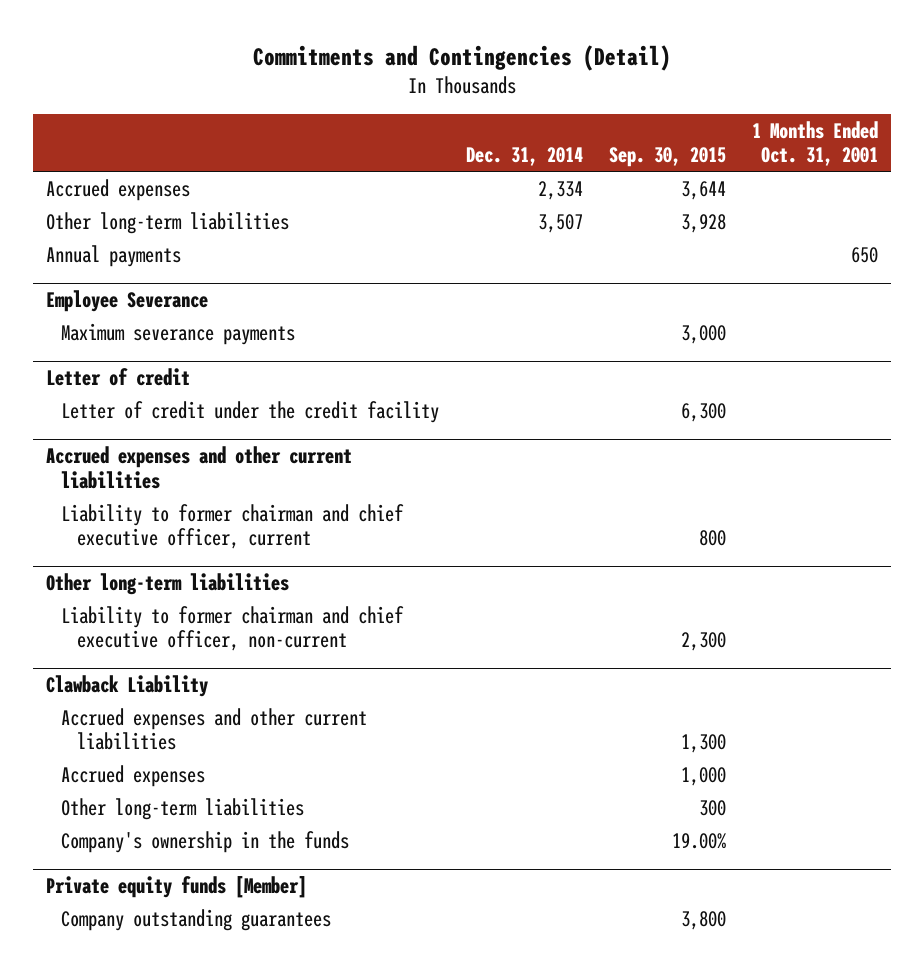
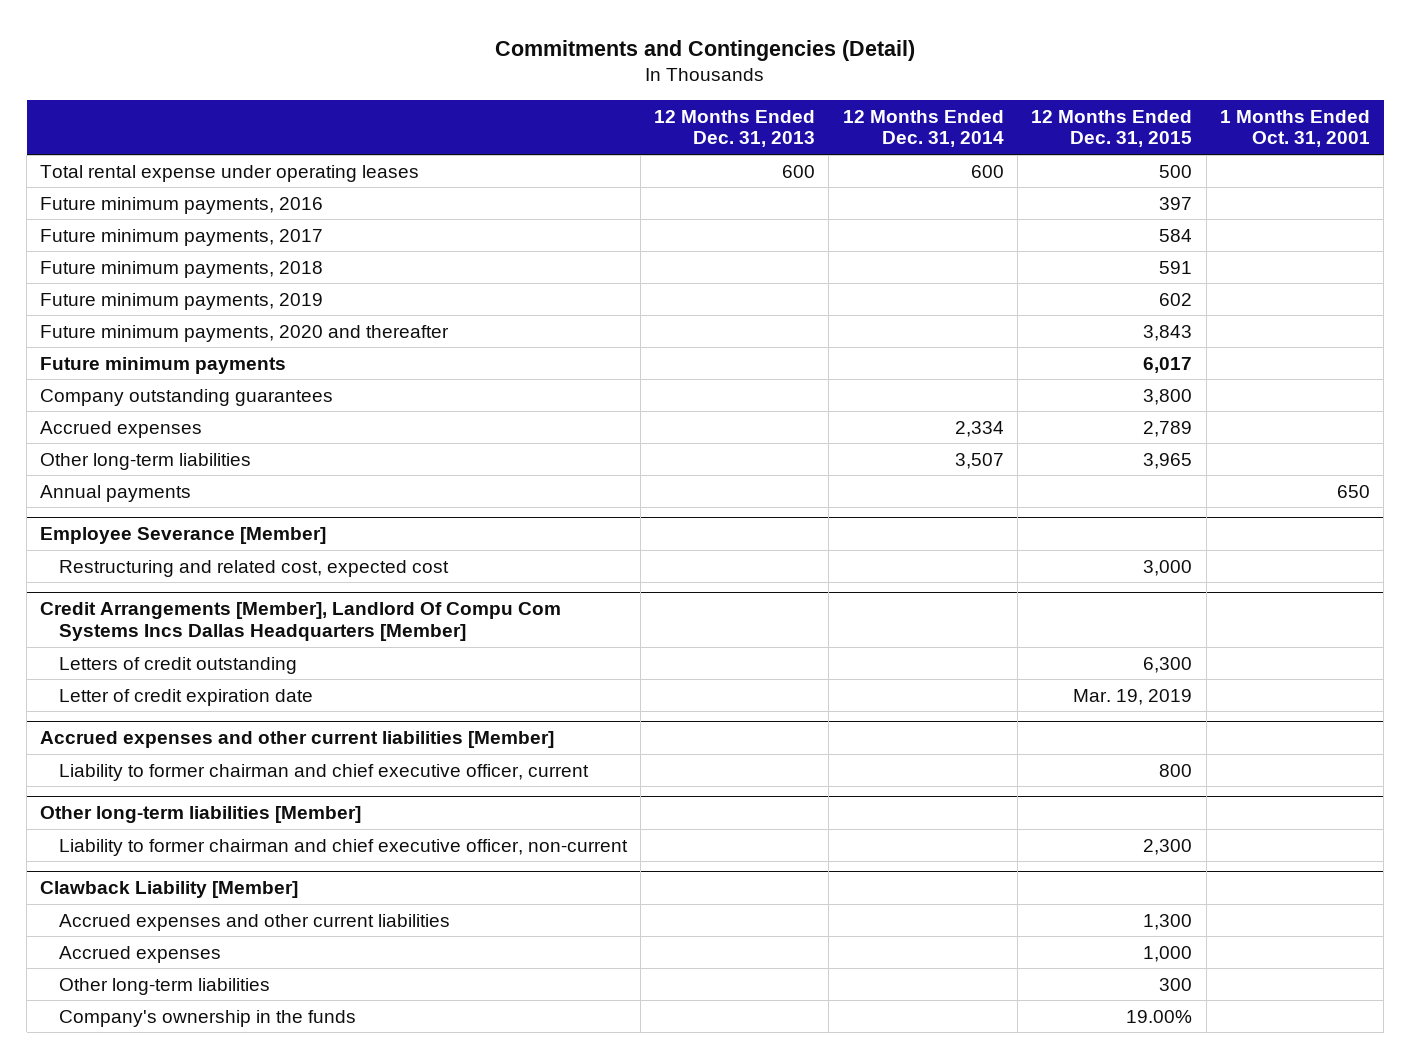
[465,147,583,167] Dec. 31, 2014 -> none
[608,147,726,168] Sep. 30, 2015 -> none
none -> [654,109,816,148] 12 Months Ended Dec. 31, 2013
none -> [842,109,1004,148] 12 Months Ended Dec. 31, 2014
none -> [1031,109,1193,148] 12 Months Ended Dec. 31, 2015
none -> [40,164,420,182] Total rental expense under operating leases
none -> [40,196,324,214] Future minimum payments, 2016
none -> [40,228,324,246] Future minimum payments, 2017
none -> [40,260,324,278] Future minimum payments, 2018
none -> [40,292,324,310] Future minimum payments, 2019
none -> [40,324,450,342] Future minimum payments, 2020 and thereafter
none -> [40,356,287,374] Future minimum payments
none -> [40,388,334,406] Company outstanding guarantees
[46,367,191,386] Letter of credit -> none
[61,400,440,423] Letter of credit under the credit facility -> none
[46,289,209,312] Employee Severance -> [40,527,327,545] Employee Severance [Member]
[61,322,296,345] Maximum severance payments -> [58,559,449,577] Restructuring and related cost, expected cost
none -> [40,602,562,642] Credit Arrangements [Member], Landlord Of Compu Com Systems Incs Dallas Headquarters [Member]
none -> [58,656,297,674] Letters of credit outstanding
none -> [58,688,313,706] Letter of credit expiration date
[46,445,353,489] Accrued expenses and other current liabilities -> [40,731,555,749] Accrued expenses and other current liabilities [Member]
[46,572,290,595] Other long-term liabilities -> [40,806,362,824] Other long-term liabilities [Member]
[46,674,209,697] Clawback Liability -> [40,881,299,899] Clawback Liability [Member]
[46,875,308,898] Private equity funds [Member] -> none
[61,908,332,931] Company outstanding guarantees -> none

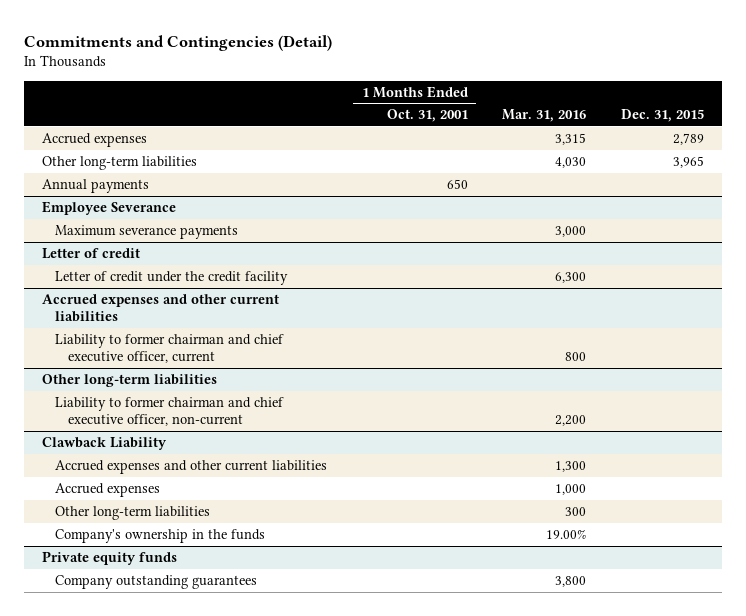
[654,109,816,148] 12 Months Ended Dec. 31, 2013 -> none
[842,109,1004,148] 12 Months Ended Dec. 31, 2014 -> none
[1031,109,1193,148] 12 Months Ended Dec. 31, 2015 -> none
none -> [502,109,587,123] Mar. 31, 2016
none -> [621,109,705,123] Dec. 31, 2015
[40,164,420,182] Total rental expense under operating leases -> none
[40,196,324,214] Future minimum payments, 2016 -> none
[40,228,324,246] Future minimum payments, 2017 -> none
[40,260,324,278] Future minimum payments, 2018 -> none
[40,292,324,310] Future minimum payments, 2019 -> none
[40,324,450,342] Future minimum payments, 2020 and thereafter -> none
[40,356,287,374] Future minimum payments -> none
[40,388,334,406] Company outstanding guarantees -> none
[40,602,562,642] Credit Arrangements [Member], Landlord Of Compu Com Systems Incs Dallas Headquarters [Member] -> none
[58,656,297,674] Letters of credit outstanding -> none
[58,688,313,706] Letter of credit expiration date -> none
[40,527,327,545] Employee Severance [Member] -> [41,201,176,216] Employee Severance
[58,559,449,577] Restructuring and related cost, expected cost -> [54,225,238,240] Maximum severance payments
none -> [41,248,140,260] Letter of credit
none -> [54,271,288,286] Letter of credit under the credit facility
[40,731,555,749] Accrued expenses and other current liabilities [Member] -> [41,294,279,323] Accrued expenses and other current liabilities
[40,806,362,824] Other long-term liabilities [Member] -> [41,374,217,388] Other long-term liabilities
[40,881,299,899] Clawback Liability [Member] -> [41,437,167,451] Clawback Liability
none -> [41,551,177,566] Private equity funds
none -> [54,575,257,590] Company outstanding guarantees

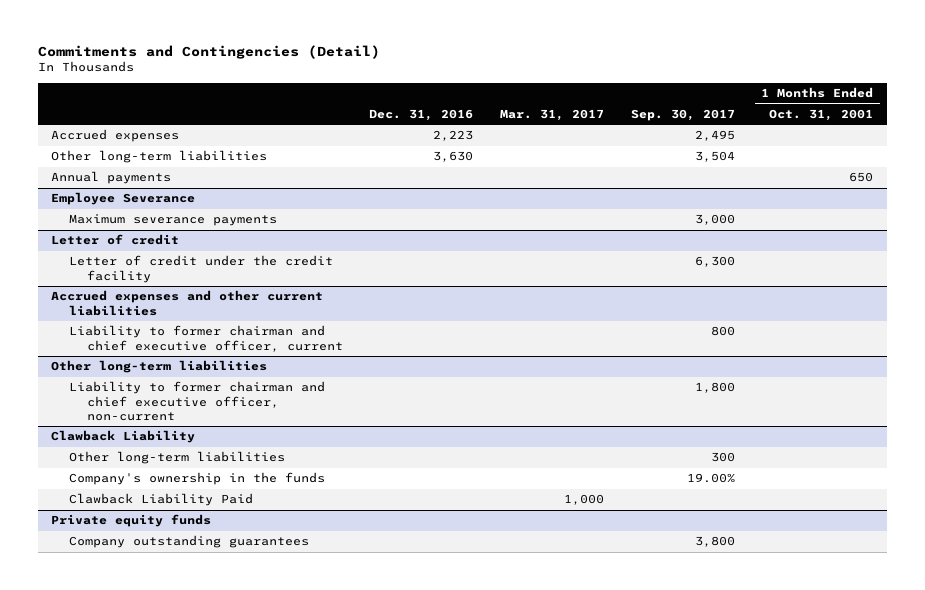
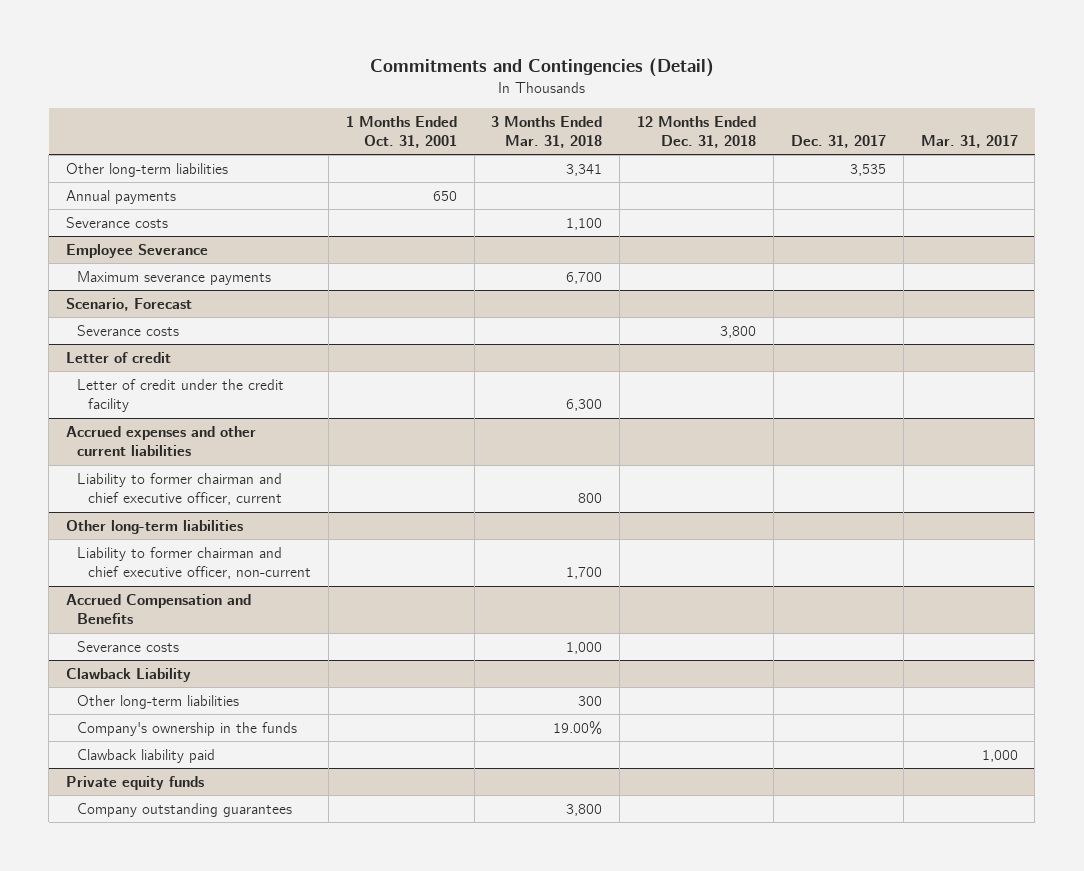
[369,108,474,121] Dec. 31, 2016 -> none
[630,108,735,121] Sep. 30, 2017 -> none
none -> [491,115,603,149] 3 Months Ended Mar. 31, 2018
none -> [637,115,757,149] 12 Months Ended Dec. 31, 2018
none -> [790,135,886,149] Dec. 31, 2017
[51,129,180,143] Accrued expenses -> none
none -> [66,216,169,228] Severance costs
none -> [66,297,193,311] Scenario, Forecast
none -> [77,324,180,336] Severance costs
none -> [66,593,252,625] Accrued Compensation and Benefits
none -> [77,640,180,652] Severance costs
[68,493,253,507] Clawback Liability Paid -> [77,748,216,763] Clawback liability paid

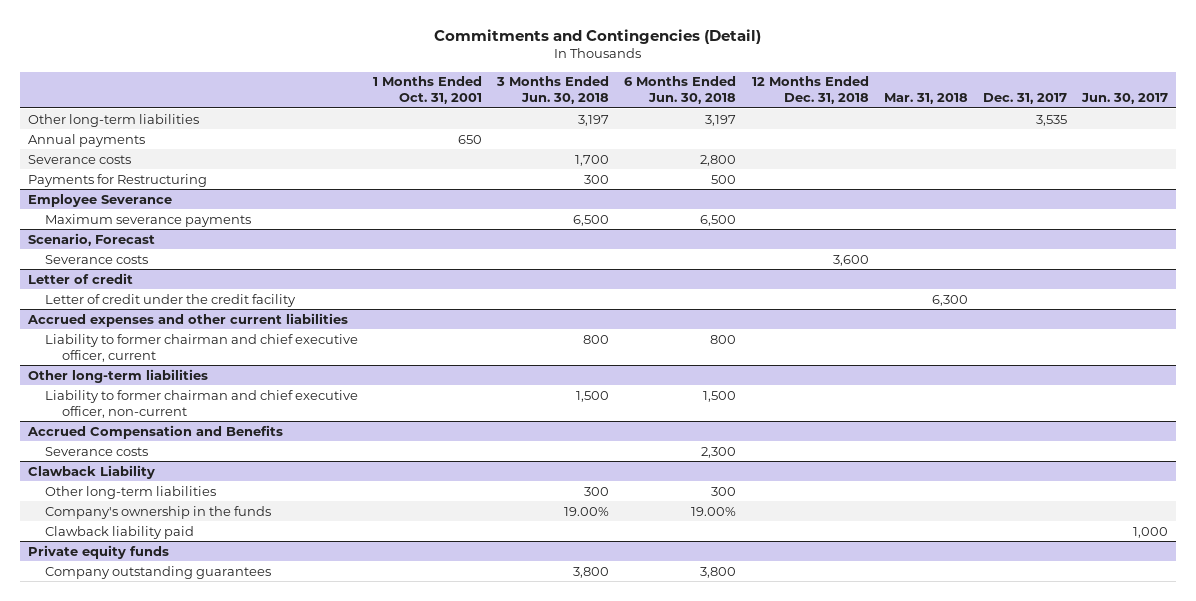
[491,115,603,149] 3 Months Ended Mar. 31, 2018 -> none
[920,135,1018,149] Mar. 31, 2017 -> none
none -> [496,76,610,105] 3 Months Ended Jun. 30, 2018
none -> [624,76,737,105] 6 Months Ended Jun. 30, 2018
none -> [883,93,968,105] Mar. 31, 2018
none -> [1081,93,1169,105] Jun. 30, 2017
none -> [27,173,207,187] Payments for Restructuring
[720,325,757,338] 3,800 -> [832,254,869,266] 3,600

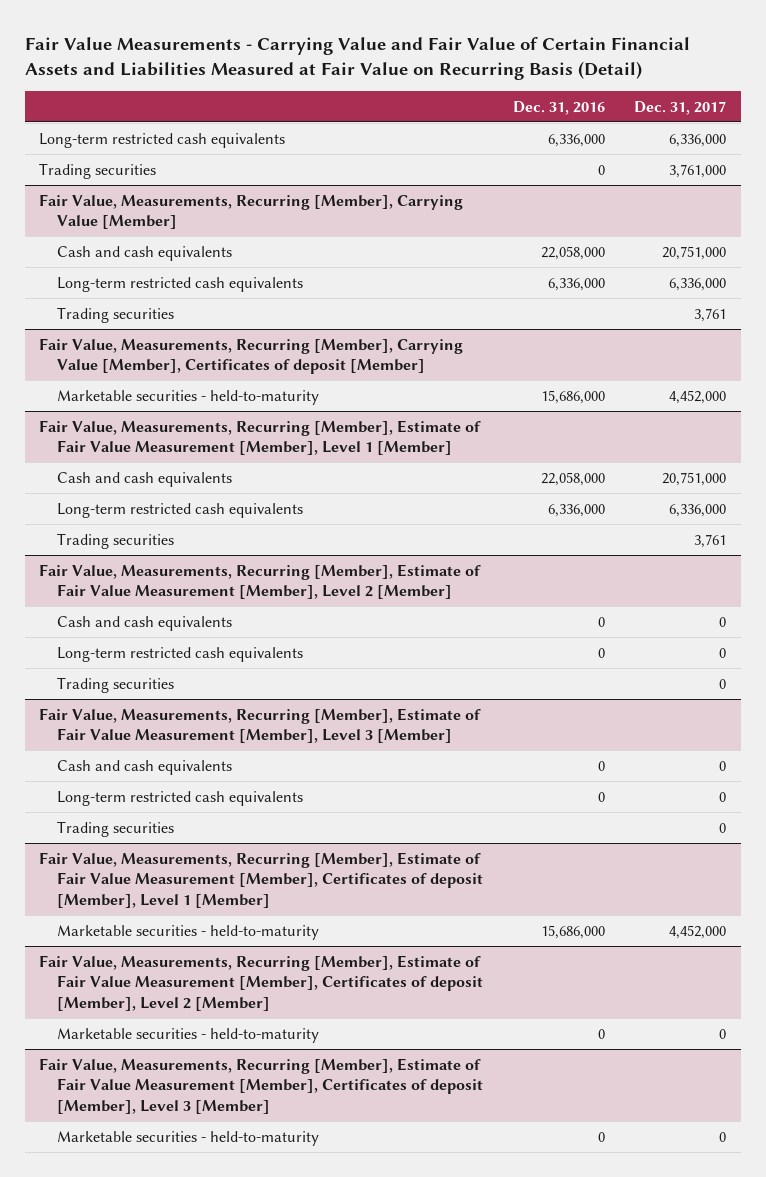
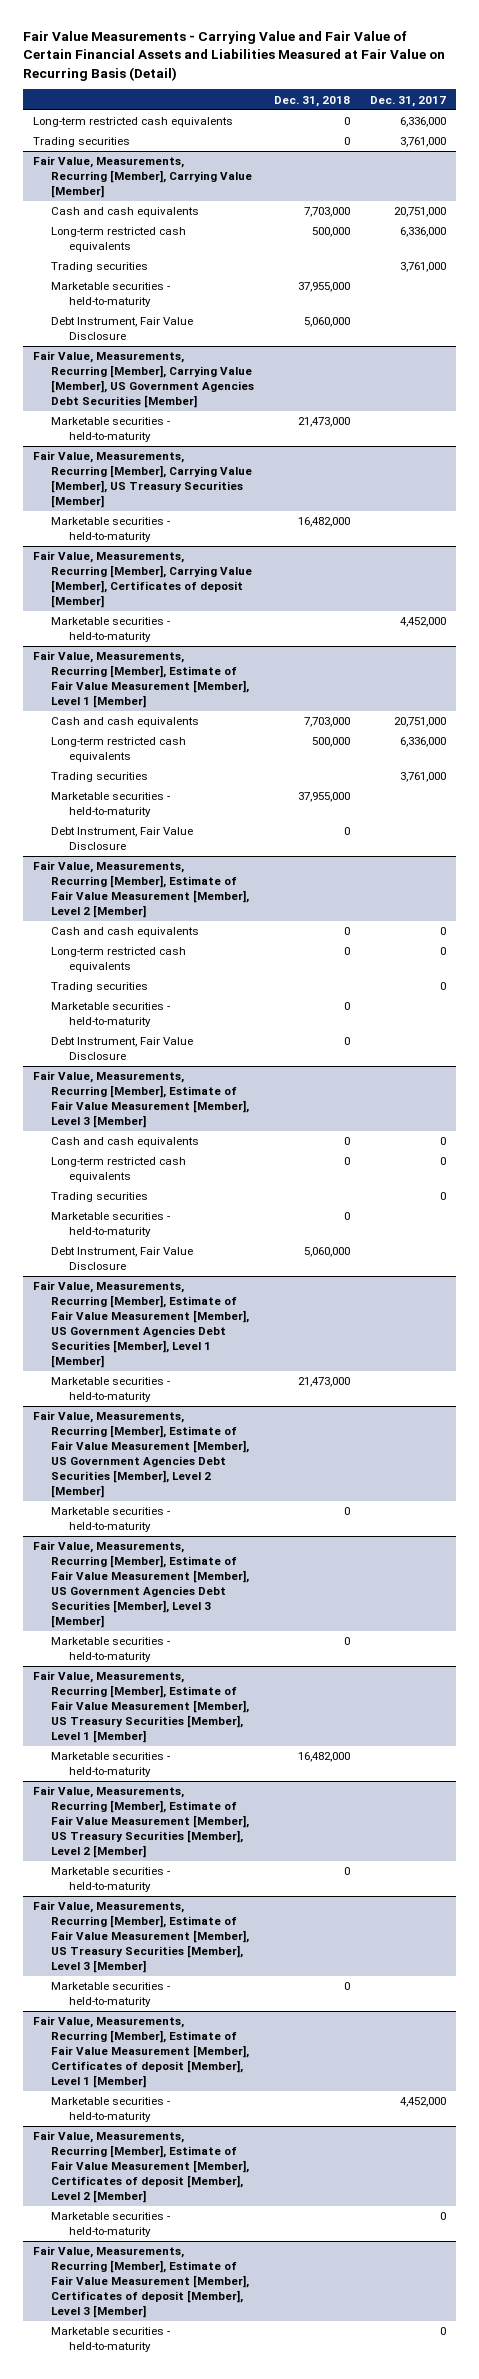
[512,100,605,115] Dec. 31, 2016 -> none
none -> [273,95,350,107] Dec. 31, 2018
[694,307,727,322] 3,761 -> [399,262,446,273] 3,761,000
none -> [50,282,170,308] Marketable securities - held-to-maturity
none -> [50,317,193,341] Debt Instrument, Fair Value Disclosure
none -> [32,351,254,409] Fair Value, Measurements, Recurring [Member], Carrying Value [Member], US Government Agencies Debt Securities [Member]
none -> [50,417,170,443] Marketable securities - held-to-maturity
none -> [32,451,252,509] Fair Value, Measurements, Recurring [Member], Carrying Value [Member], US Treasury Securities [Member]
none -> [50,517,170,543] Marketable securities - held-to-maturity
[694,533,727,548] 3,761 -> [399,772,446,783] 3,761,000
none -> [50,792,170,818] Marketable securities - held-to-maturity
none -> [50,827,193,851] Debt Instrument, Fair Value Disclosure
none -> [50,1002,170,1028] Marketable securities - held-to-maturity
none -> [50,1037,193,1061] Debt Instrument, Fair Value Disclosure
none -> [50,1212,170,1238] Marketable securities - held-to-maturity
none -> [50,1247,193,1271] Debt Instrument, Fair Value Disclosure
none -> [32,1281,249,1368] Fair Value, Measurements, Recurring [Member], Estimate of Fair Value Measurement [Member], US Government Agencies Debt Securities [Member], Level 1 [Member]
none -> [50,1377,170,1403] Marketable securities - held-to-maturity
none -> [32,1411,249,1498] Fair Value, Measurements, Recurring [Member], Estimate of Fair Value Measurement [Member], US Government Agencies Debt Securities [Member], Level 2 [Member]
none -> [50,1507,170,1533] Marketable securities - held-to-maturity
none -> [32,1541,249,1628] Fair Value, Measurements, Recurring [Member], Estimate of Fair Value Measurement [Member], US Government Agencies Debt Securities [Member], Level 3 [Member]
none -> [50,1637,170,1663] Marketable securities - held-to-maturity
none -> [32,1671,249,1743] Fair Value, Measurements, Recurring [Member], Estimate of Fair Value Measurement [Member], US Treasury Securities [Member], Level 1 [Member]
none -> [50,1752,170,1778] Marketable securities - held-to-maturity
none -> [32,1786,249,1858] Fair Value, Measurements, Recurring [Member], Estimate of Fair Value Measurement [Member], US Treasury Securities [Member], Level 2 [Member]
none -> [50,1867,170,1893] Marketable securities - held-to-maturity
none -> [32,1901,249,1973] Fair Value, Measurements, Recurring [Member], Estimate of Fair Value Measurement [Member], US Treasury Securities [Member], Level 3 [Member]
none -> [50,1982,170,2008] Marketable securities - held-to-maturity

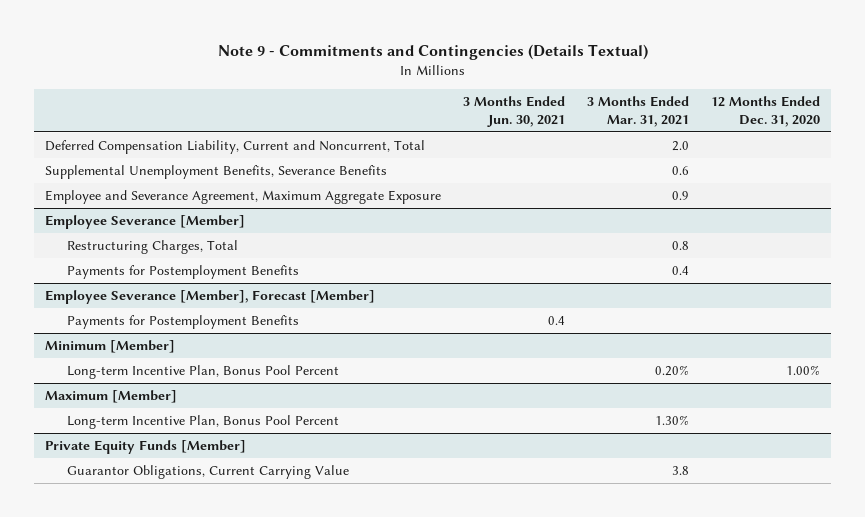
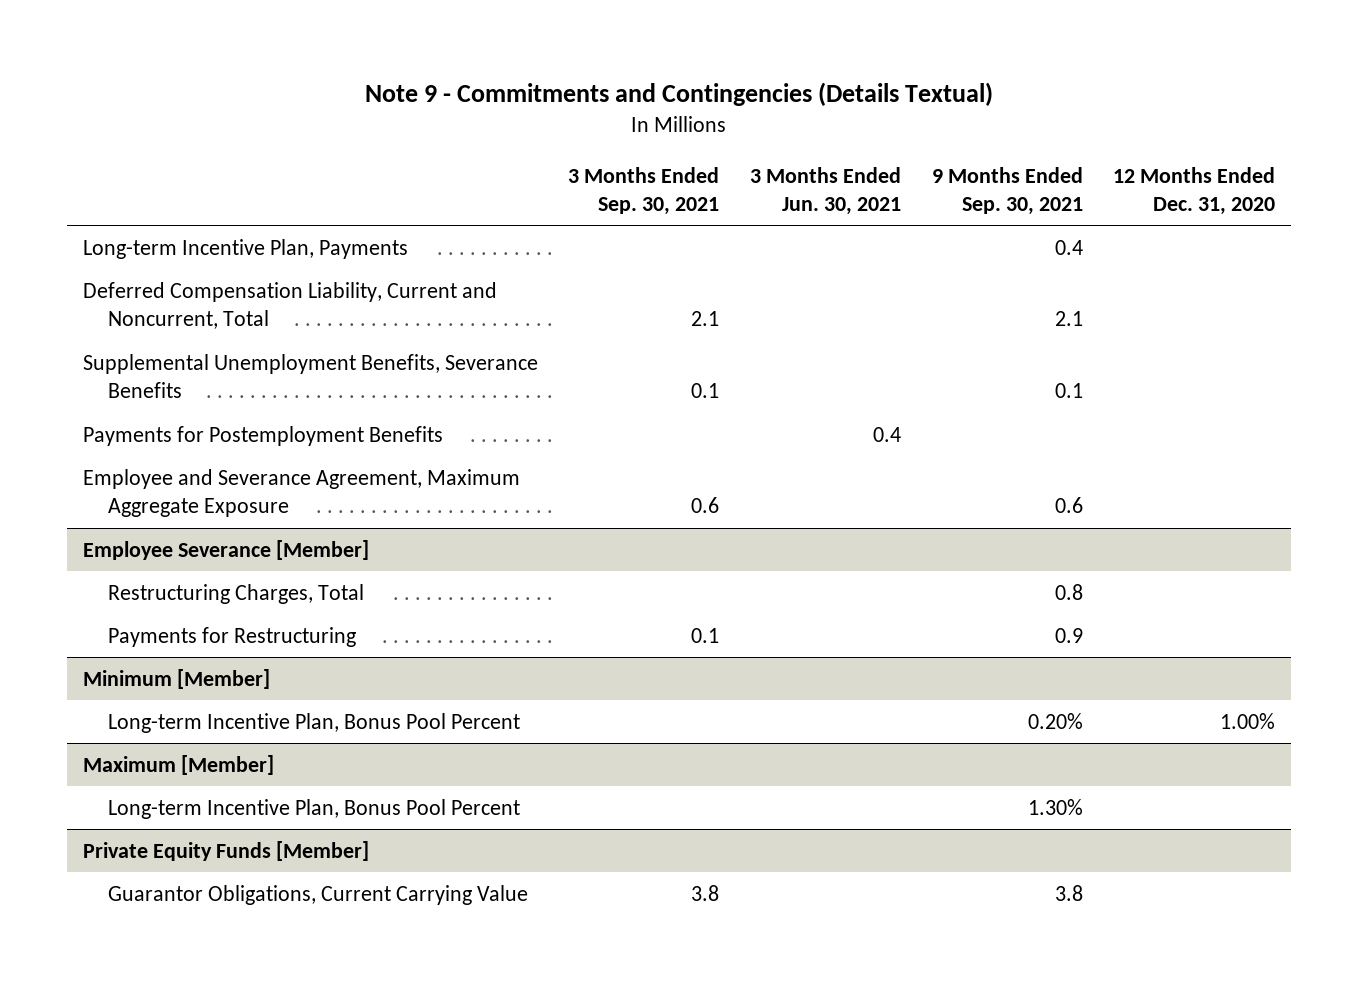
[586,96,689,127] 3 Months Ended Mar. 31, 2021 -> none
none -> [568,166,720,215] 3 Months Ended Sep. 30, 2021
none -> [931,166,1083,215] 9 Months Ended Sep. 30, 2021
none -> [82,238,408,259] Long-term Incentive Plan, Payments
none -> [82,425,443,446] Payments for Postemployment Benefits
[66,264,299,279] Payments for Postemployment Benefits -> none
[45,289,376,304] Employee Severance [Member], Forecast [Member] -> none
[66,314,299,329] Payments for Postemployment Benefits -> none
none -> [107,626,356,647] Payments for Restructuring

